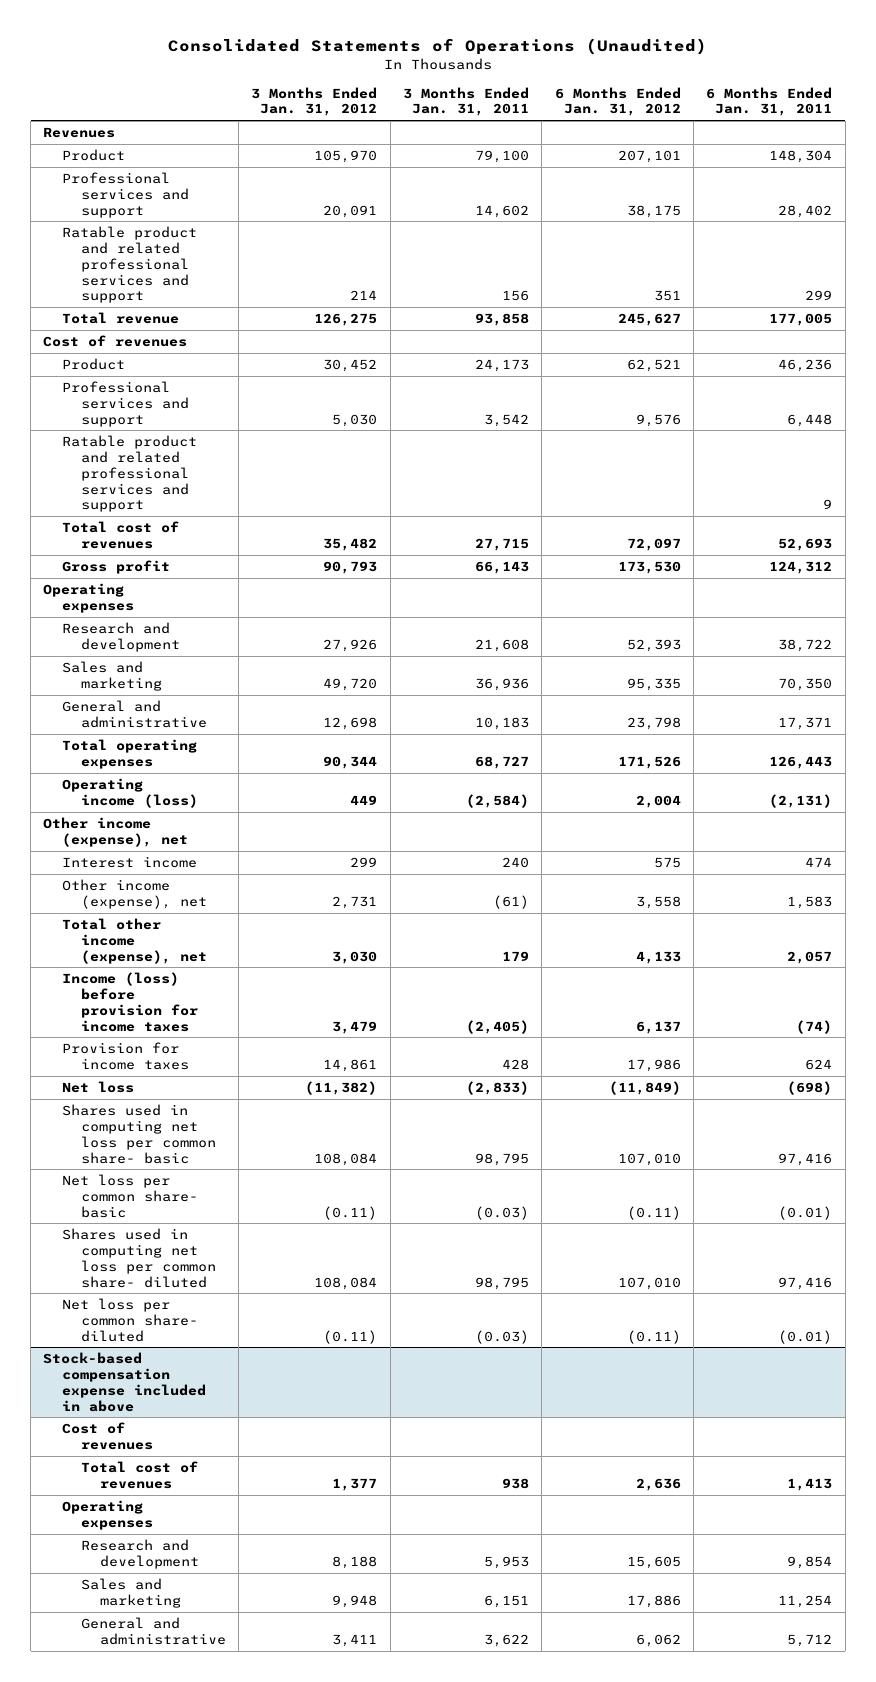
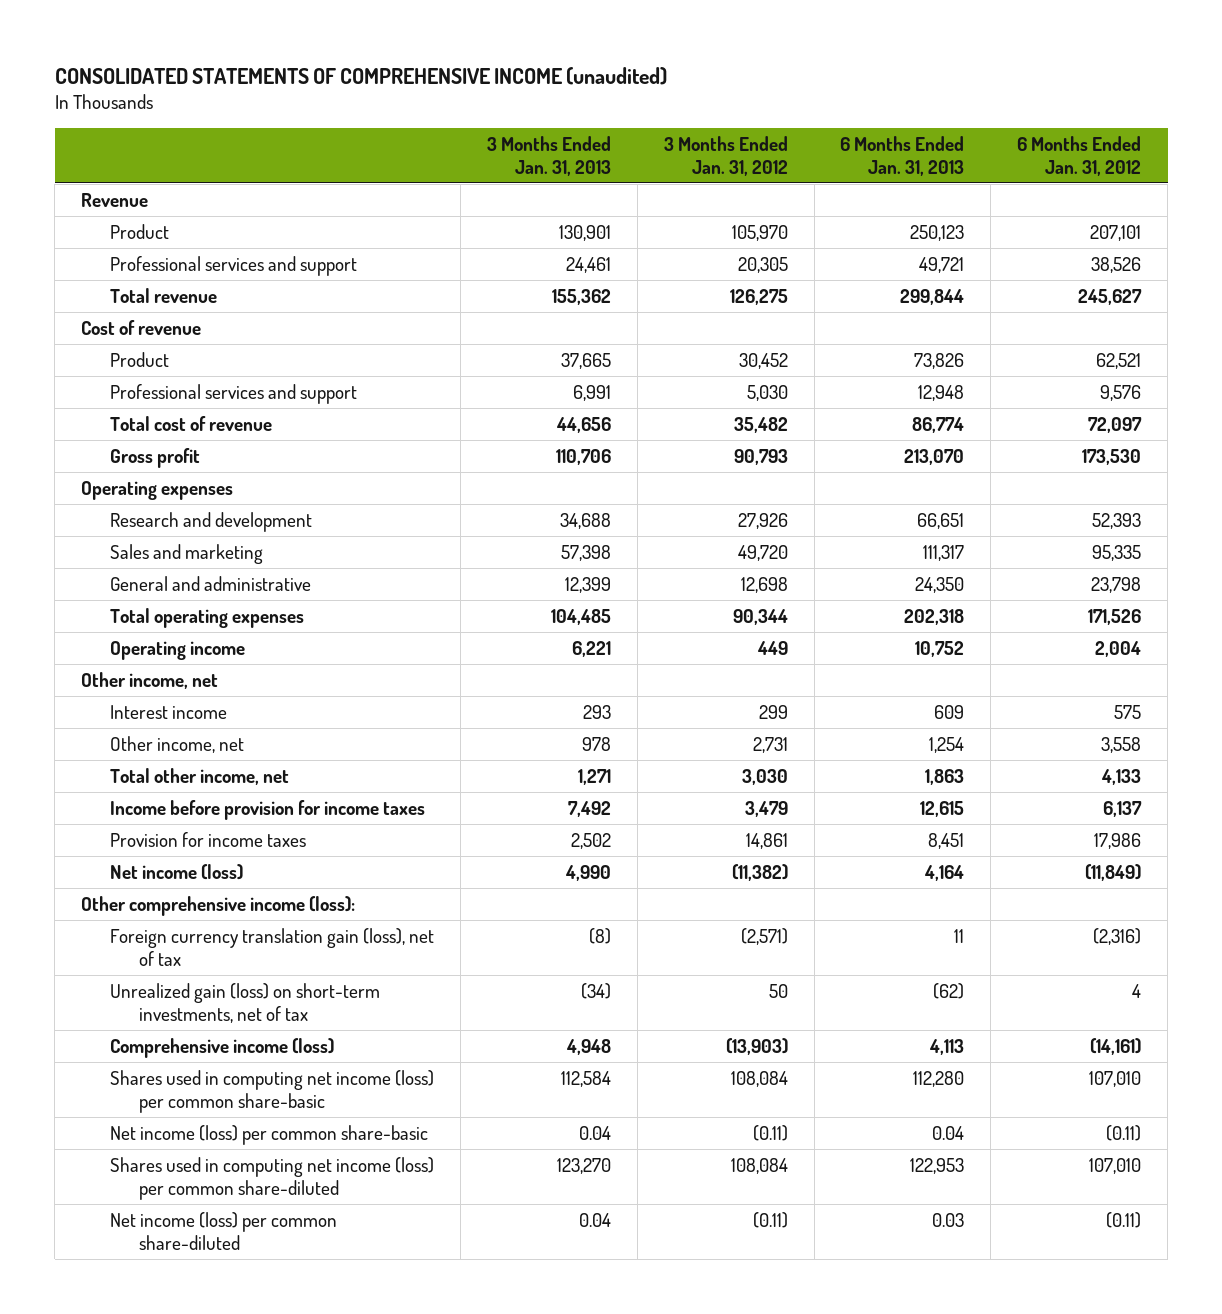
[167,37,707,55] Consolidated Statements of Operations (Unaudited) -> [54,66,667,85] CONSOLIDATED STATEMENTS OF COMPREHENSIVE INCOME (unaudited)
[403,86,530,117] 3 Months Ended Jan. 31, 2011 -> none
[706,86,833,117] 6 Months Ended Jan. 31, 2011 -> none
none -> [486,136,611,176] 3 Months Ended Jan. 31, 2013
none -> [840,136,965,176] 6 Months Ended Jan. 31, 2013
[43,126,116,138] Revenues -> [81,192,149,207] Revenue
[62,225,198,304] Ratable product and related professional services and support -> none
[323,204,378,218] 20,091 -> [737,256,788,273] 20,305
[626,204,681,218] 38,175 -> [1091,256,1142,273] 38,526
[43,334,188,347] Cost of revenues -> [81,319,202,335] Cost of revenue
[62,434,198,513] Ratable product and related professional services and support -> none
[62,520,180,549] Total cost of revenues -> [110,415,273,431] Total cost of revenue
[62,777,198,808] Operating income (loss) -> [110,640,246,660] Operating income
[43,816,189,847] Other income (expense), net -> [81,671,219,689] Other income, net
[62,878,207,909] Other income (expense), net -> [110,735,245,753] Other income, net
[62,917,207,964] Total other income (expense), net -> [110,767,290,785] Total other income, net
[62,971,198,1032] Income (loss) before provision for income taxes -> [110,799,426,820] Income before provision for income taxes
[43,1351,207,1412] Stock-based compensation expense included in above -> none
[62,1421,153,1450] Cost of revenues -> none
[80,1460,198,1489] Total cost of revenues -> none
[62,1499,153,1530] Operating expenses -> none
[80,1538,199,1569] Research and development -> none
[80,1577,181,1608] Sales and marketing -> none
[80,1616,226,1645] General and administrative -> none
[62,1080,135,1093] Net loss -> [110,863,244,880] Net income (loss)
none -> [81,895,356,916] Other comprehensive income (loss):
none -> [110,927,435,966] Foreign currency translation gain (loss), net of tax
none -> [110,982,381,1023] Unrealized gain (loss) on short-term investments, net of tax
none -> [110,1037,335,1058] Comprehensive income (loss)
[62,1103,216,1164] Shares used in computing net loss per common share- basic -> [110,1069,435,1113] Shares used in computing net income (loss) per common share-basic
[62,1173,198,1218] Net loss per common share- basic -> [110,1124,429,1145] Net income (loss) per common share-basic
[62,1227,216,1288] Shares used in computing net loss per common share- diluted -> [110,1156,435,1200] Shares used in computing net income (loss) per common share-diluted
[62,1297,198,1342] Net loss per common share- diluted -> [110,1211,338,1250] Net income (loss) per common share-diluted

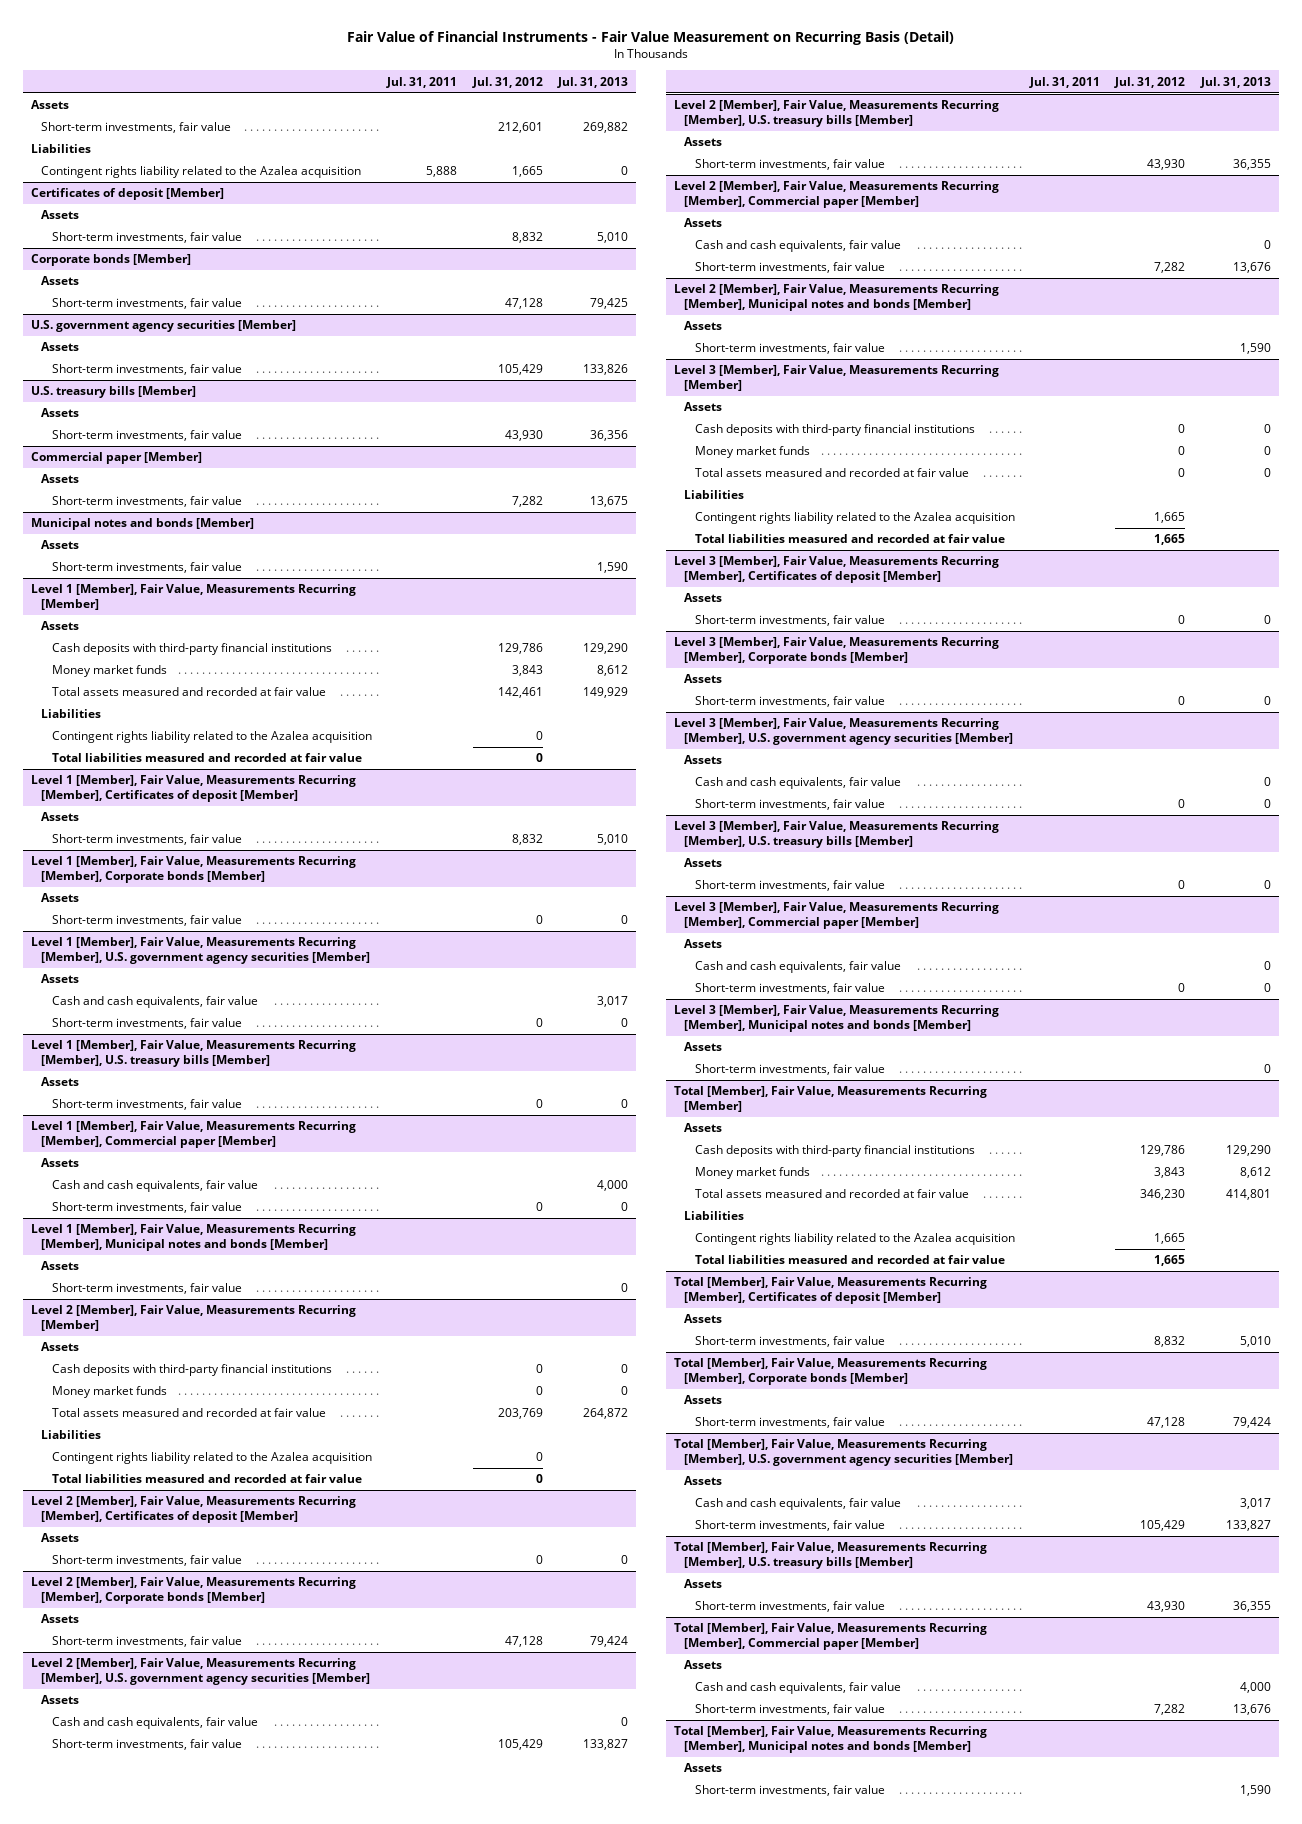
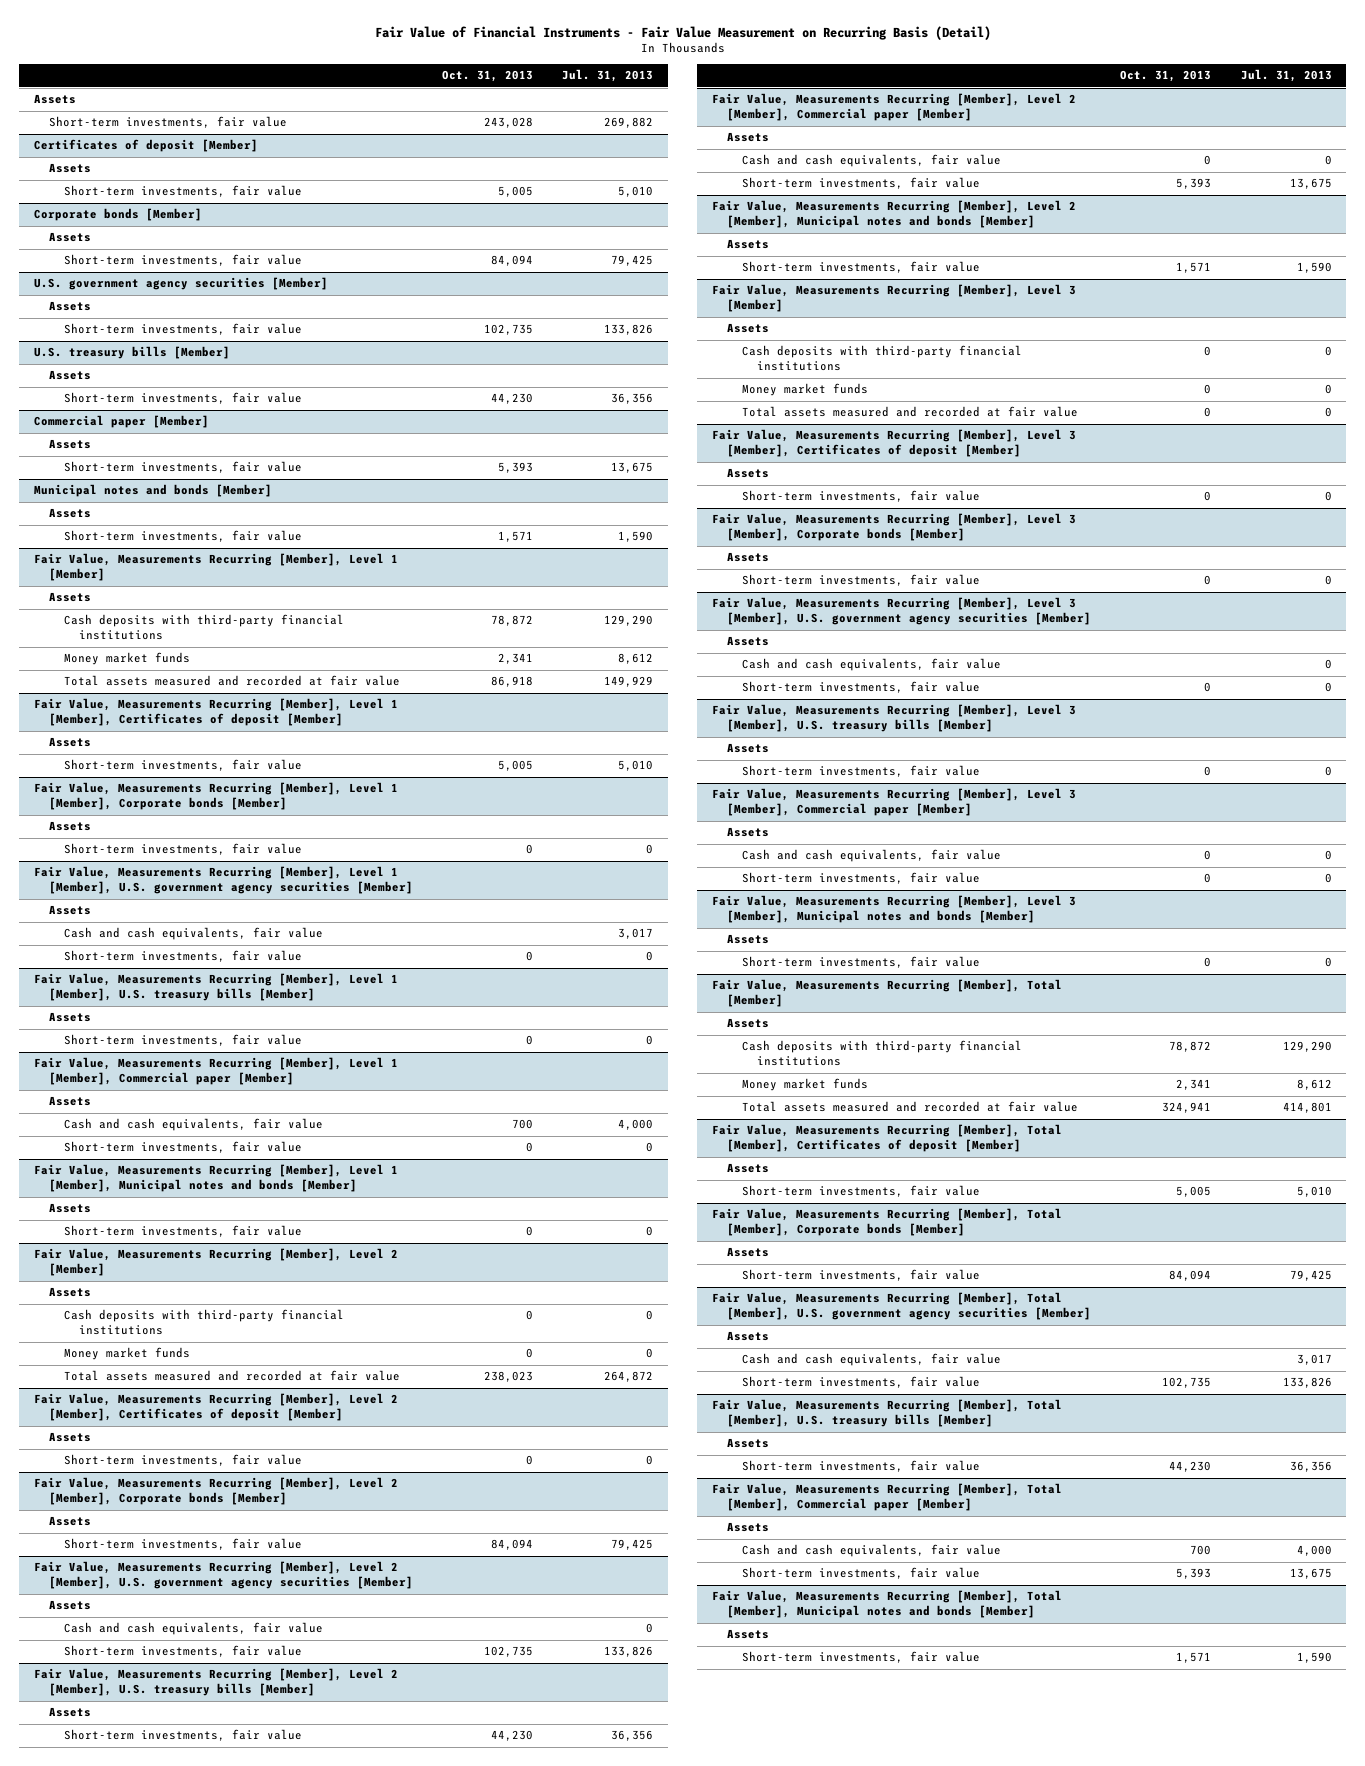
[386,76,458,88] Jul. 31, 2011 -> none
[471,76,543,88] Jul. 31, 2012 -> none
none -> [442,70,534,83] Oct. 31, 2013
[30,144,91,154] Liabilities -> none
[41,166,362,179] Contingent rights liability related to the Azalea acquisition -> none
[30,584,356,611] Level 1 [Member], Fair Value, Measurements Recurring [Member] -> [33,553,398,582] Fair Value, Measurements Recurring [Member], Level 1 [Member]
[41,709,102,719] Liabilities -> none
[51,731,372,744] Contingent rights liability related to the Azalea acquisition -> none
[51,753,362,763] Total liabilities measured and recorded at fair value -> none
[30,775,356,803] Level 1 [Member], Fair Value, Measurements Recurring [Member], Certificates of deposit [Member] -> [33,698,398,727] Fair Value, Measurements Recurring [Member], Level 1 [Member], Certificates of deposit [Member]
[30,856,356,884] Level 1 [Member], Fair Value, Measurements Recurring [Member], Corporate bonds [Member] -> [33,782,398,811] Fair Value, Measurements Recurring [Member], Level 1 [Member], Corporate bonds [Member]
[30,937,371,965] Level 1 [Member], Fair Value, Measurements Recurring [Member], U.S. government agency securities [Member] -> [33,866,413,895] Fair Value, Measurements Recurring [Member], Level 1 [Member], U.S. government agency securities [Member]
[30,1040,356,1068] Level 1 [Member], Fair Value, Measurements Recurring [Member], U.S. treasury bills [Member] -> [33,973,398,1002] Fair Value, Measurements Recurring [Member], Level 1 [Member], U.S. treasury bills [Member]
[30,1121,356,1149] Level 1 [Member], Fair Value, Measurements Recurring [Member], Commercial paper [Member] -> [33,1057,398,1086] Fair Value, Measurements Recurring [Member], Level 1 [Member], Commercial paper [Member]
[30,1224,356,1252] Level 1 [Member], Fair Value, Measurements Recurring [Member], Municipal notes and bonds [Member] -> [33,1164,398,1193] Fair Value, Measurements Recurring [Member], Level 1 [Member], Municipal notes and bonds [Member]
[30,1305,356,1332] Level 2 [Member], Fair Value, Measurements Recurring [Member] -> [33,1248,398,1277] Fair Value, Measurements Recurring [Member], Level 2 [Member]
[41,1430,102,1440] Liabilities -> none
[51,1452,372,1465] Contingent rights liability related to the Azalea acquisition -> none
[51,1474,362,1484] Total liabilities measured and recorded at fair value -> none
[30,1496,356,1524] Level 2 [Member], Fair Value, Measurements Recurring [Member], Certificates of deposit [Member] -> [33,1393,398,1422] Fair Value, Measurements Recurring [Member], Level 2 [Member], Certificates of deposit [Member]
[30,1577,356,1605] Level 2 [Member], Fair Value, Measurements Recurring [Member], Corporate bonds [Member] -> [33,1477,398,1506] Fair Value, Measurements Recurring [Member], Level 2 [Member], Corporate bonds [Member]
[589,1636,628,1648] 79,424 -> [611,1539,654,1551] 79,425
[30,1658,371,1686] Level 2 [Member], Fair Value, Measurements Recurring [Member], U.S. government agency securities [Member] -> [33,1561,413,1590] Fair Value, Measurements Recurring [Member], Level 2 [Member], U.S. government agency securities [Member]
[582,1739,628,1751] 133,827 -> [604,1646,654,1658] 133,826
[673,100,999,128] Level 2 [Member], Fair Value, Measurements Recurring [Member], U.S. treasury bills [Member] -> [33,1668,398,1697] Fair Value, Measurements Recurring [Member], Level 2 [Member], U.S. treasury bills [Member]
[1232,159,1271,171] 36,355 -> [611,1730,654,1742] 36,356
[673,181,999,209] Level 2 [Member], Fair Value, Measurements Recurring [Member], Commercial paper [Member] -> [711,93,1076,122] Fair Value, Measurements Recurring [Member], Level 2 [Member], Commercial paper [Member]
[1232,262,1271,274] 13,676 -> [1289,178,1332,190] 13,675
[673,284,999,312] Level 2 [Member], Fair Value, Measurements Recurring [Member], Municipal notes and bonds [Member] -> [711,200,1076,229] Fair Value, Measurements Recurring [Member], Level 2 [Member], Municipal notes and bonds [Member]
[673,365,999,392] Level 3 [Member], Fair Value, Measurements Recurring [Member] -> [711,284,1076,313] Fair Value, Measurements Recurring [Member], Level 3 [Member]
[684,490,745,500] Liabilities -> none
[694,512,1015,525] Contingent rights liability related to the Azalea acquisition -> none
[694,534,1005,544] Total liabilities measured and recorded at fair value -> none
[673,556,999,584] Level 3 [Member], Fair Value, Measurements Recurring [Member], Certificates of deposit [Member] -> [711,429,1076,458] Fair Value, Measurements Recurring [Member], Level 3 [Member], Certificates of deposit [Member]
[673,637,999,665] Level 3 [Member], Fair Value, Measurements Recurring [Member], Corporate bonds [Member] -> [711,513,1076,542] Fair Value, Measurements Recurring [Member], Level 3 [Member], Corporate bonds [Member]
[673,718,1014,746] Level 3 [Member], Fair Value, Measurements Recurring [Member], U.S. government agency securities [Member] -> [711,597,1091,626] Fair Value, Measurements Recurring [Member], Level 3 [Member], U.S. government agency securities [Member]
[673,821,999,849] Level 3 [Member], Fair Value, Measurements Recurring [Member], U.S. treasury bills [Member] -> [711,704,1076,733] Fair Value, Measurements Recurring [Member], Level 3 [Member], U.S. treasury bills [Member]
[673,902,999,930] Level 3 [Member], Fair Value, Measurements Recurring [Member], Commercial paper [Member] -> [711,788,1076,817] Fair Value, Measurements Recurring [Member], Level 3 [Member], Commercial paper [Member]
[673,1005,999,1033] Level 3 [Member], Fair Value, Measurements Recurring [Member], Municipal notes and bonds [Member] -> [711,895,1076,924] Fair Value, Measurements Recurring [Member], Level 3 [Member], Municipal notes and bonds [Member]
[673,1086,987,1113] Total [Member], Fair Value, Measurements Recurring [Member] -> [711,979,1062,1008] Fair Value, Measurements Recurring [Member], Total [Member]
[684,1211,745,1221] Liabilities -> none
[694,1233,1015,1246] Contingent rights liability related to the Azalea acquisition -> none
[694,1255,1005,1265] Total liabilities measured and recorded at fair value -> none
[673,1277,987,1305] Total [Member], Fair Value, Measurements Recurring [Member], Certificates of deposit [Member] -> [711,1124,1062,1153] Fair Value, Measurements Recurring [Member], Total [Member], Certificates of deposit [Member]
[673,1358,987,1386] Total [Member], Fair Value, Measurements Recurring [Member], Corporate bonds [Member] -> [711,1208,1062,1237] Fair Value, Measurements Recurring [Member], Total [Member], Corporate bonds [Member]
[1232,1417,1271,1429] 79,424 -> [1289,1270,1332,1282] 79,425
[673,1439,1014,1467] Total [Member], Fair Value, Measurements Recurring [Member], U.S. government agency securities [Member] -> [711,1292,1091,1321] Fair Value, Measurements Recurring [Member], Total [Member], U.S. government agency securities [Member]
[1225,1520,1271,1532] 133,827 -> [1282,1377,1332,1389] 133,826
[673,1542,987,1570] Total [Member], Fair Value, Measurements Recurring [Member], U.S. treasury bills [Member] -> [711,1399,1062,1428] Fair Value, Measurements Recurring [Member], Total [Member], U.S. treasury bills [Member]
[1232,1601,1271,1613] 36,355 -> [1289,1461,1332,1473] 36,356
[673,1623,987,1651] Total [Member], Fair Value, Measurements Recurring [Member], Commercial paper [Member] -> [711,1483,1062,1512] Fair Value, Measurements Recurring [Member], Total [Member], Commercial paper [Member]
[1232,1704,1271,1716] 13,676 -> [1289,1568,1332,1580] 13,675
[673,1726,987,1754] Total [Member], Fair Value, Measurements Recurring [Member], Municipal notes and bonds [Member] -> [711,1590,1062,1619] Fair Value, Measurements Recurring [Member], Total [Member], Municipal notes and bonds [Member]

